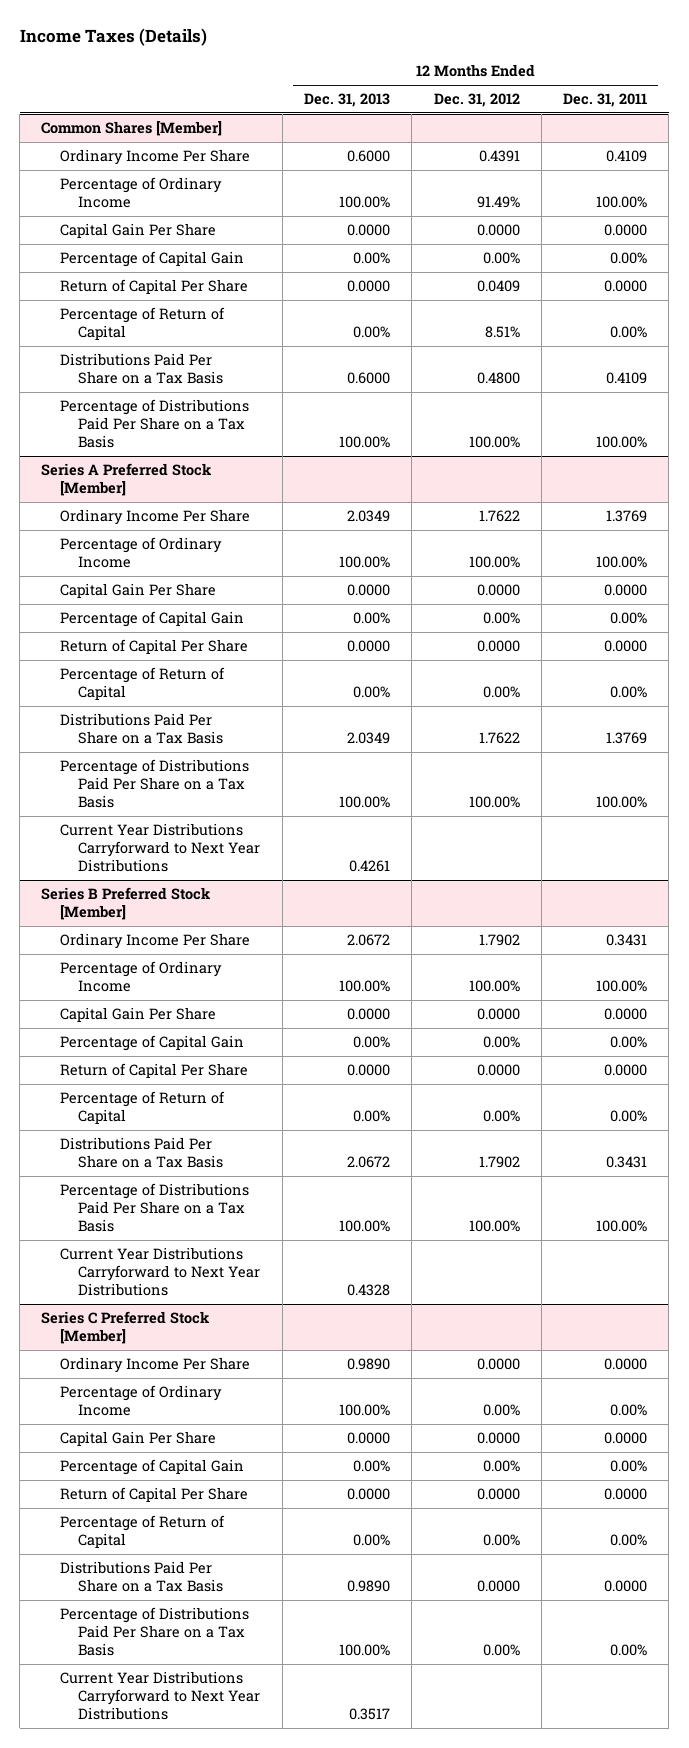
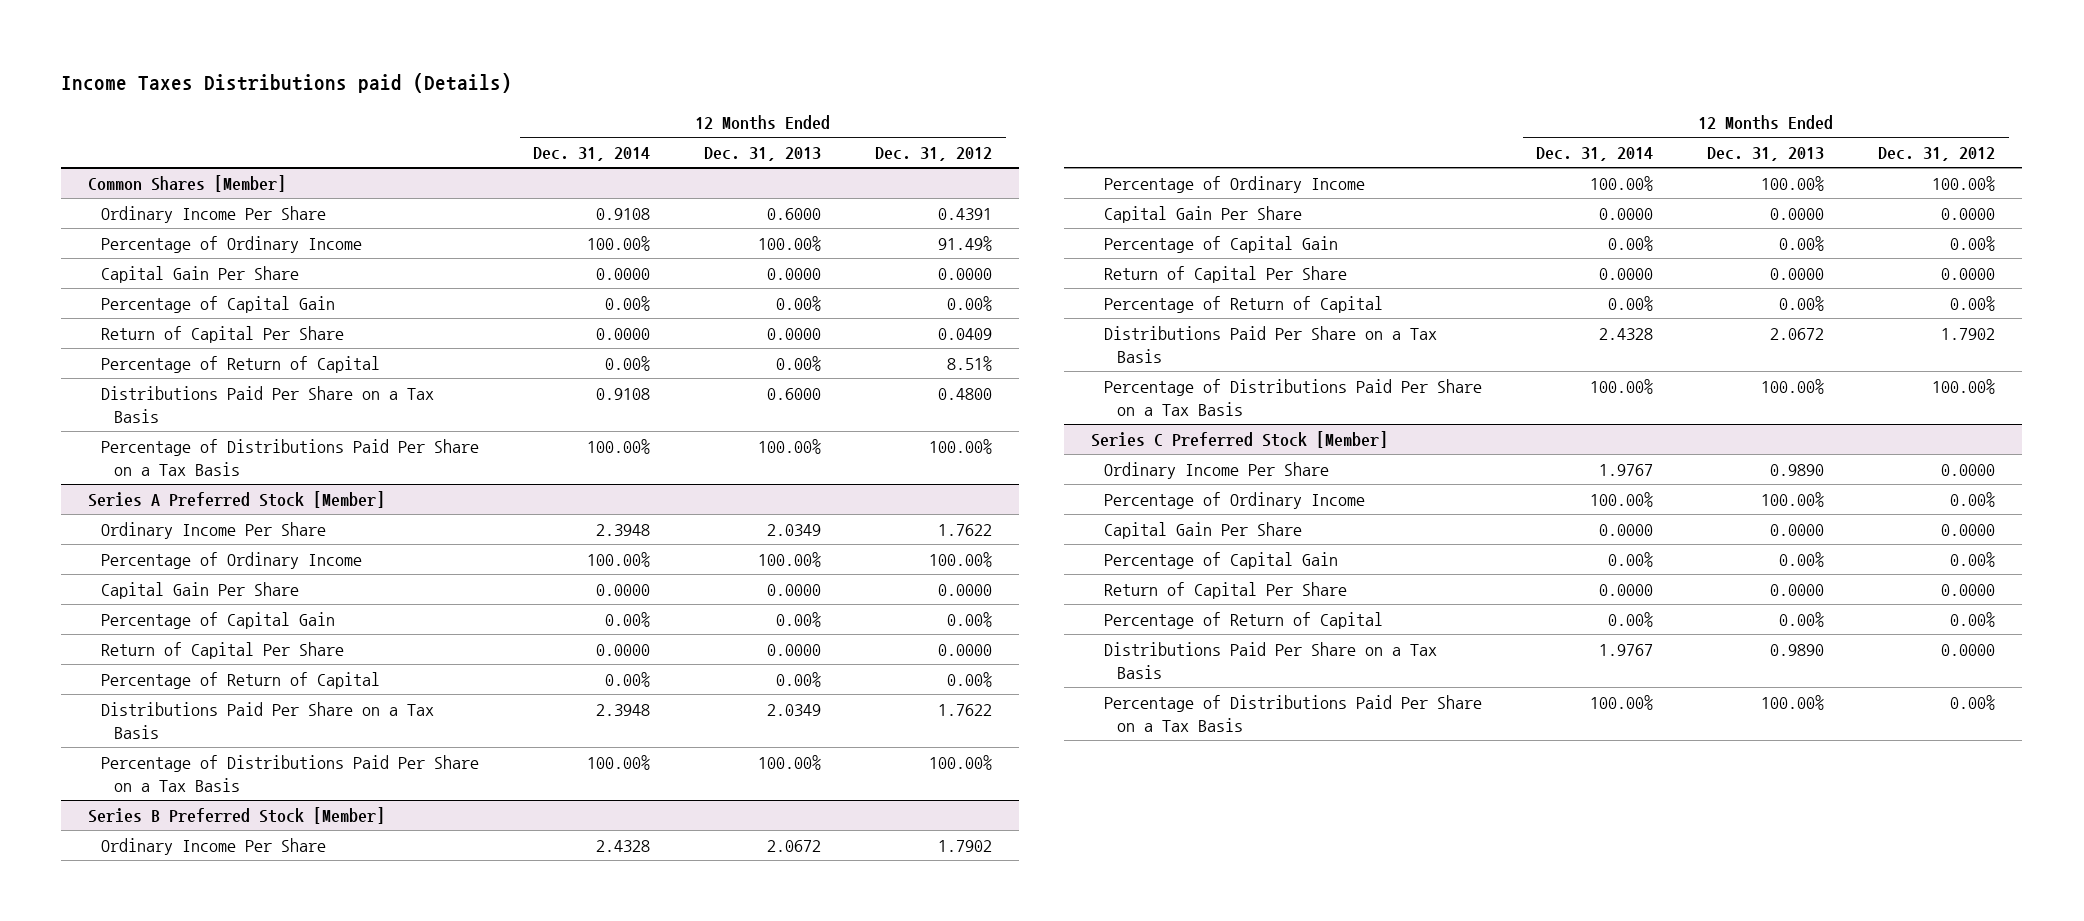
[19,28,207,47] Income Taxes (Details) -> [61,73,513,94] Income Taxes Distributions paid (Details)
[563,93,648,108] Dec. 31, 2011 -> none
none -> [533,147,651,162] Dec. 31, 2014
[59,823,261,872] Current Year Distributions Carryforward to Next Year Distributions -> none
[59,1247,261,1296] Current Year Distributions Carryforward to Next Year Distributions -> none
[59,1671,261,1720] Current Year Distributions Carryforward to Next Year Distributions -> none

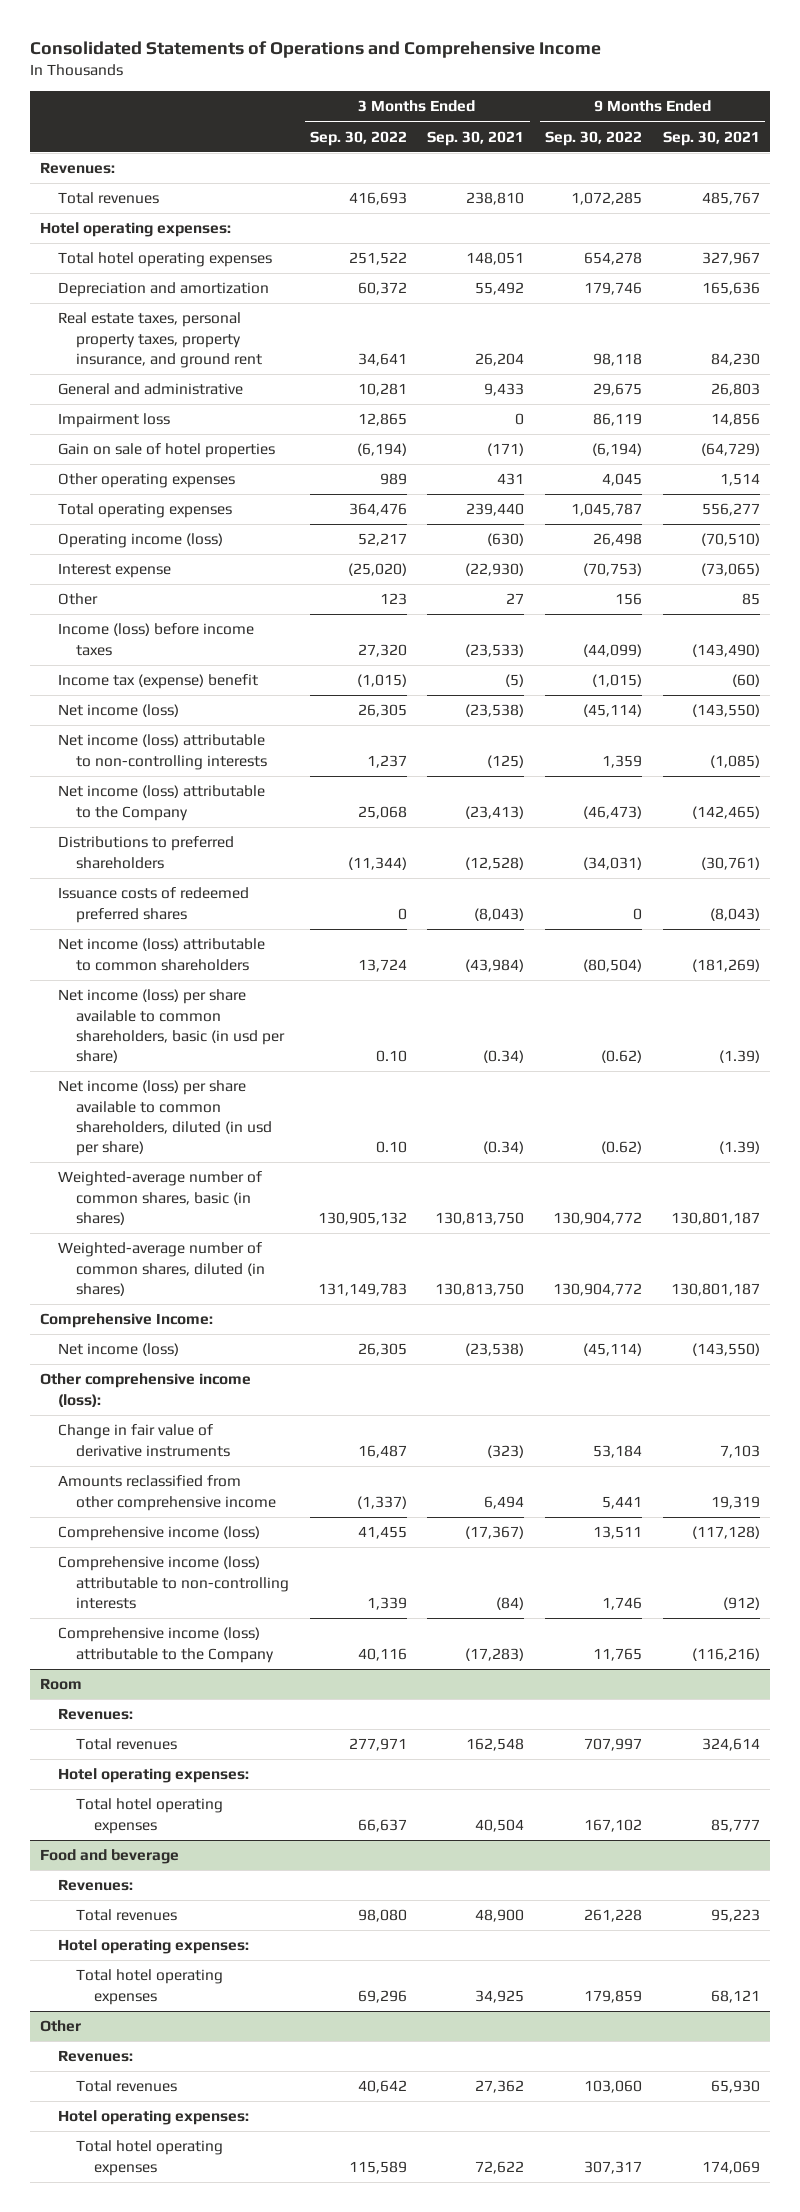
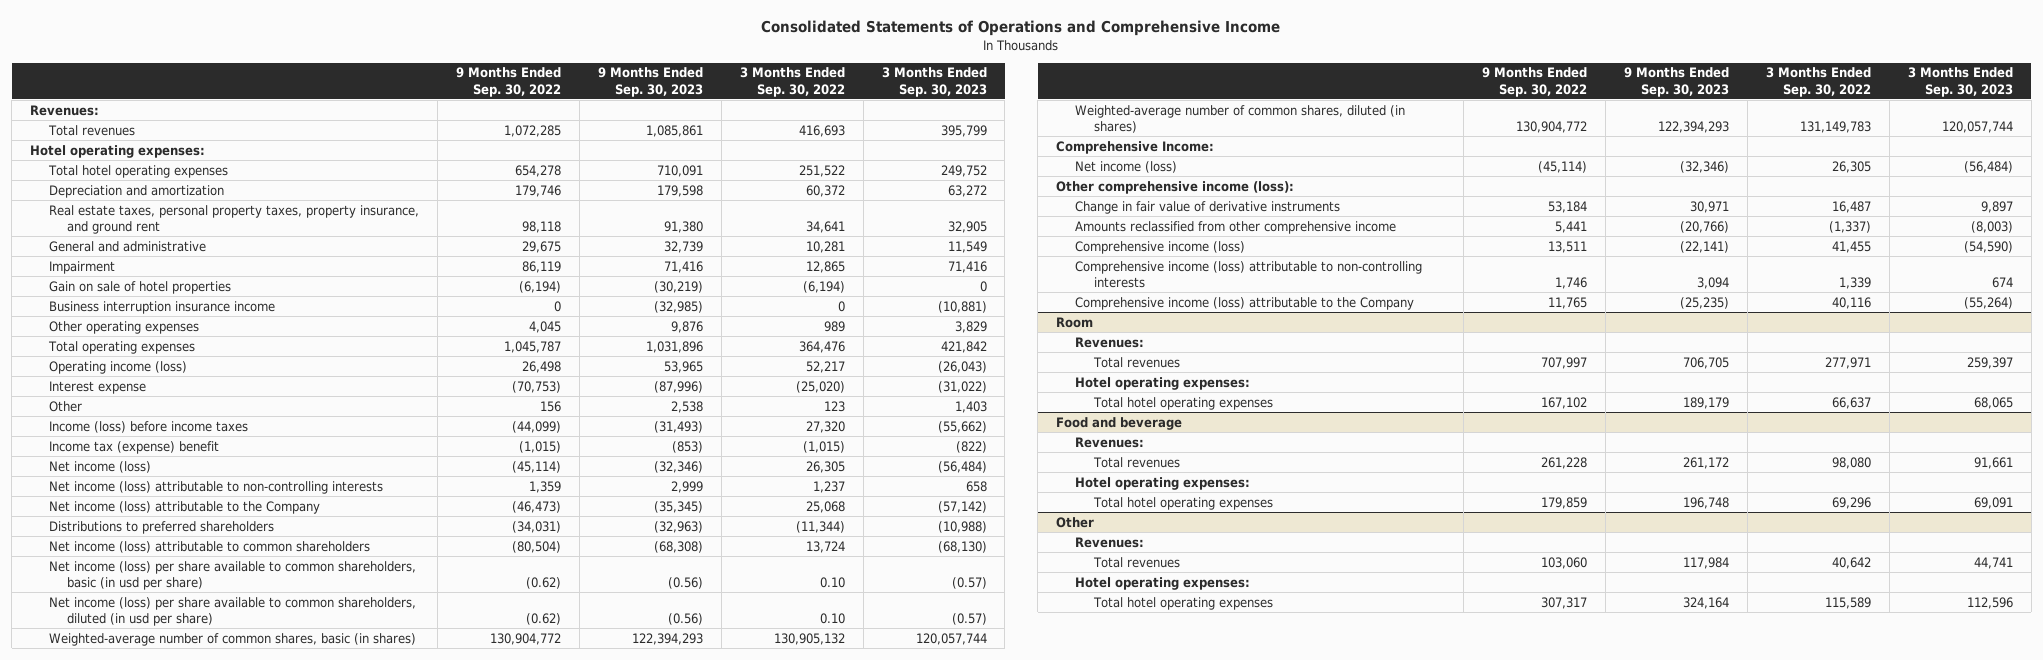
[427,130,525,146] Sep. 30, 2021 -> none
[662,130,760,146] Sep. 30, 2021 -> none
none -> [597,67,703,97] 9 Months Ended Sep. 30, 2023
none -> [881,67,987,97] 3 Months Ended Sep. 30, 2023
[58,413,171,429] Impairment loss -> [48,260,115,274] Impairment
none -> [48,300,275,314] Business interruption insurance income
[58,887,250,923] Issuance costs of redeemed preferred shares -> none

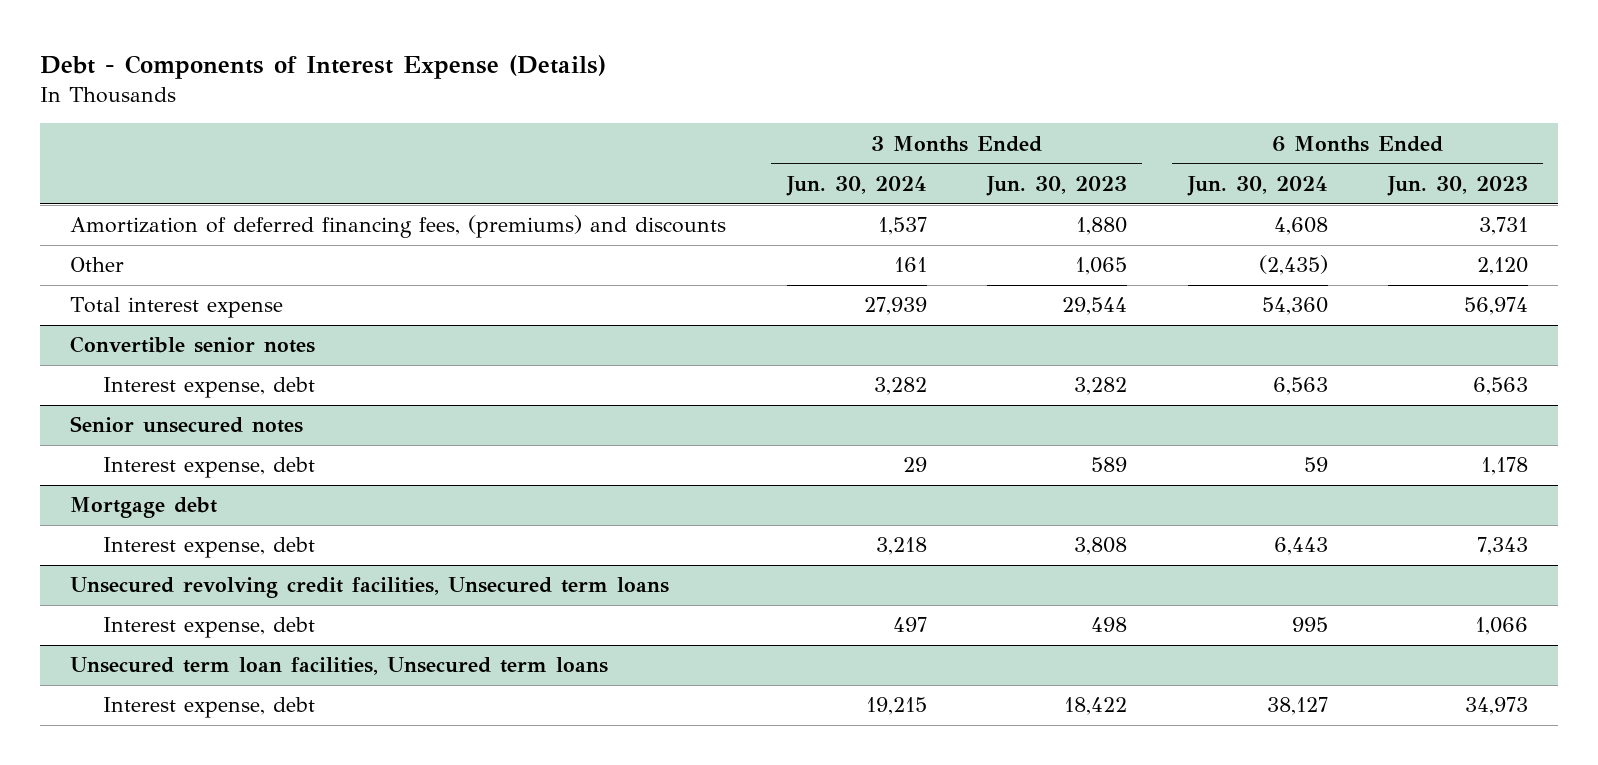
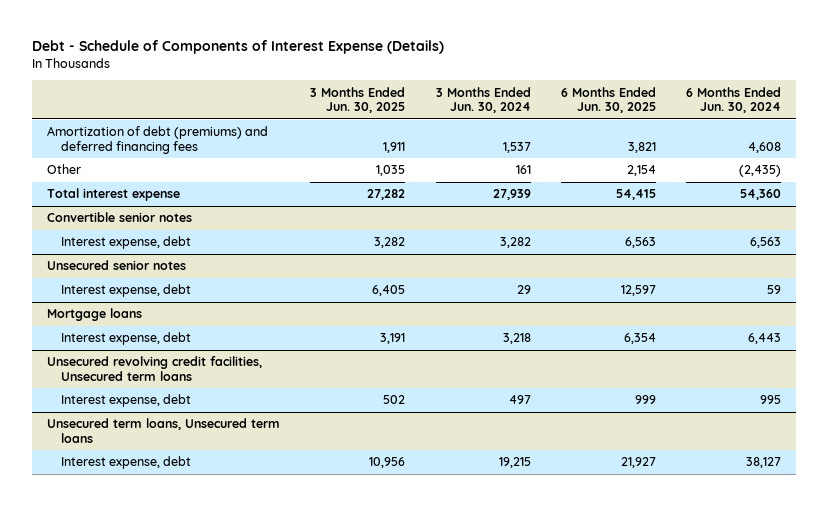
[39,55,606,80] Debt - Components of Interest Expense (Details) -> [32,40,445,55] Debt - Schedule of Components of Interest Expense (Details)
[986,175,1128,196] Jun. 30, 2023 -> none
[1386,175,1528,196] Jun. 30, 2023 -> none
none -> [310,86,406,113] 3 Months Ended Jun. 30, 2025
none -> [560,86,656,113] 6 Months Ended Jun. 30, 2025
[70,215,727,239] Amortization of deferred financing fees, (premiums) and discounts -> [47,126,269,154] Amortization of debt (premiums) and deferred financing fees
[70,416,304,434] Senior unsecured notes -> [47,260,187,271] Unsecured senior notes
[70,497,218,519] Mortgage debt -> [47,308,143,322] Mortgage loans
[70,657,609,676] Unsecured term loan facilities, Unsecured term loans -> [47,418,281,443] Unsecured term loans, Unsecured term loans

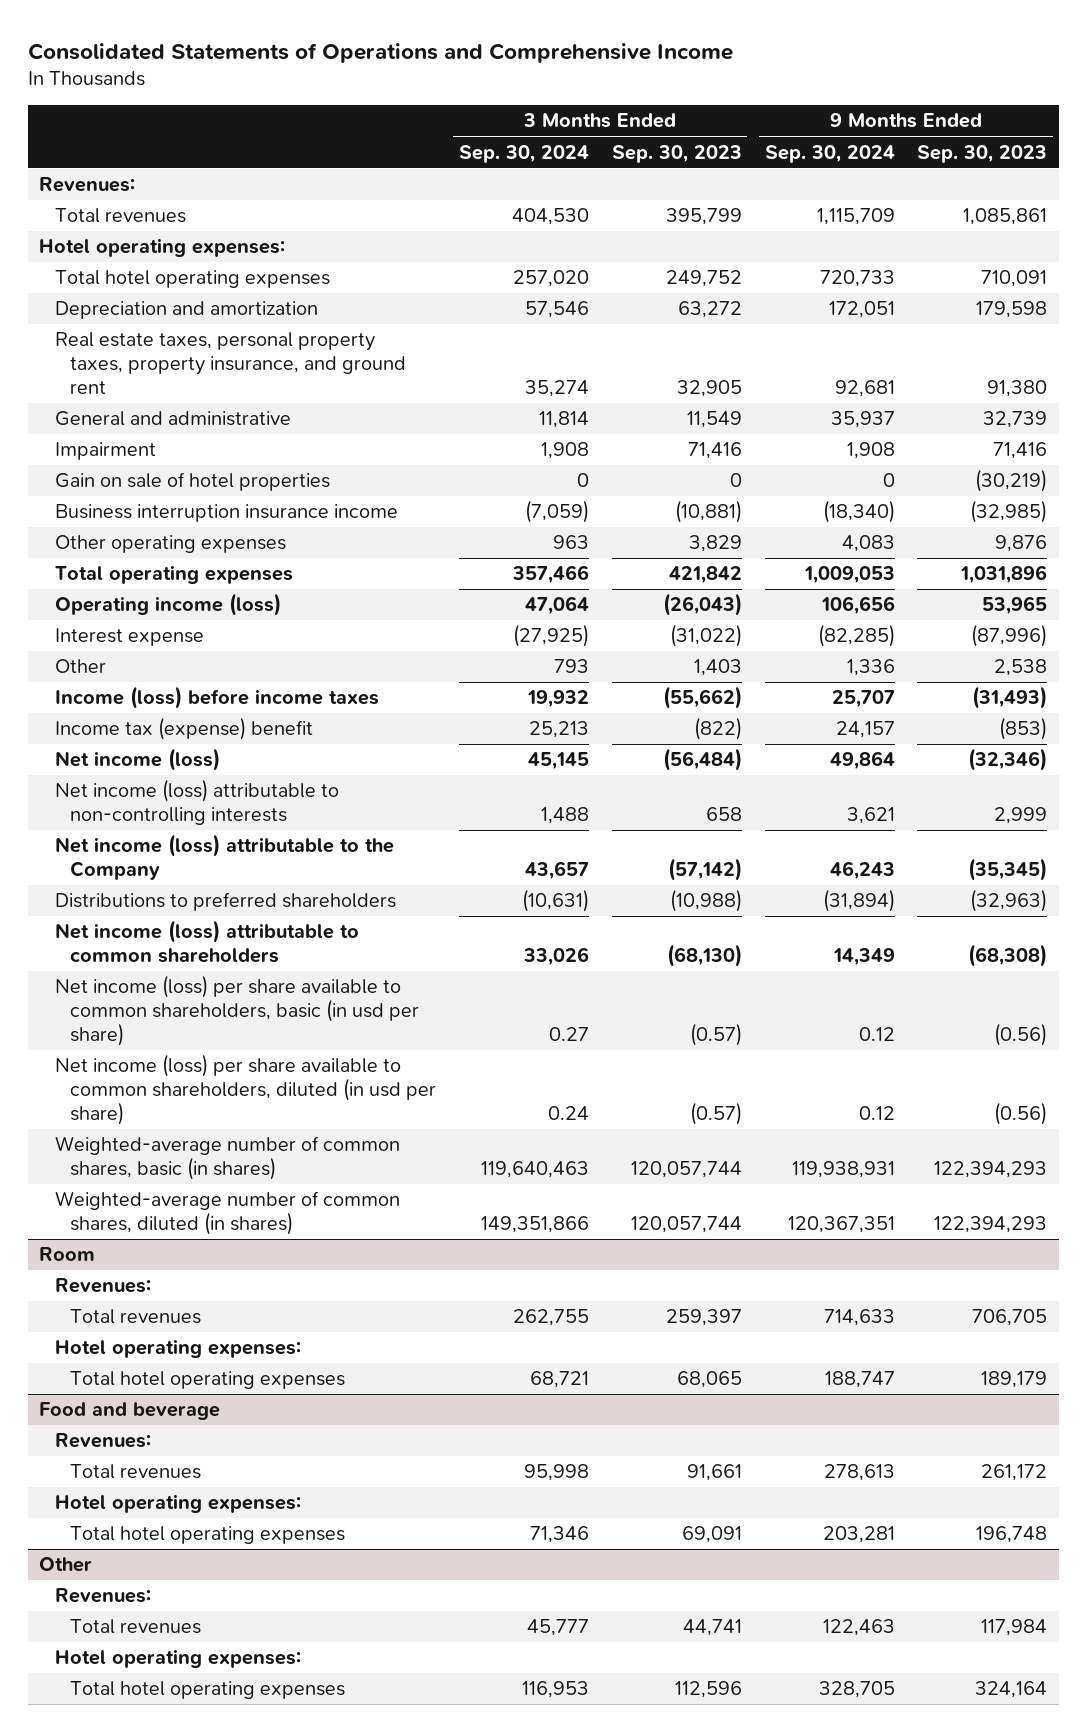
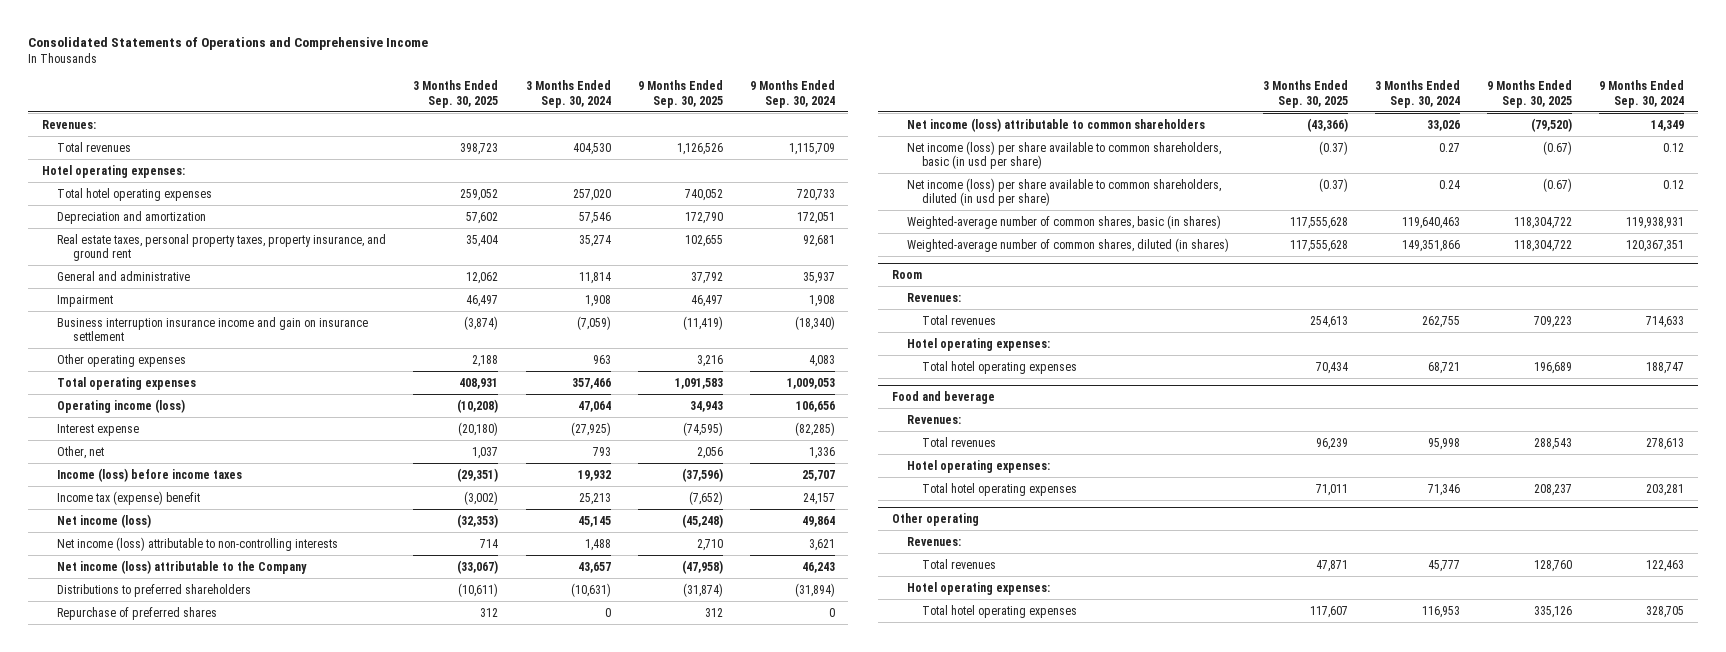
[611,144,742,163] Sep. 30, 2023 -> none
[917,144,1048,163] Sep. 30, 2023 -> none
none -> [413,80,499,108] 3 Months Ended Sep. 30, 2025
none -> [637,80,723,108] 9 Months Ended Sep. 30, 2025
[54,472,330,492] Gain on sale of hotel properties -> none
[54,504,398,523] Business interruption insurance income -> [57,316,369,341] Business interruption insurance income and gain on insurance settlement
[54,659,106,674] Other -> [57,445,105,459] Other, net
none -> [57,606,218,620] Repurchase of preferred shares
[39,1557,93,1573] Other -> [891,512,979,526] Other operating

